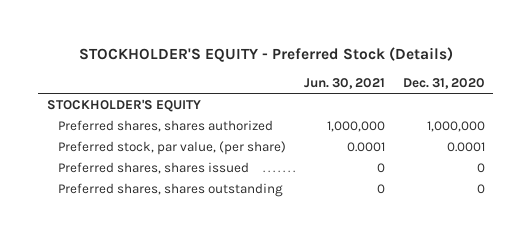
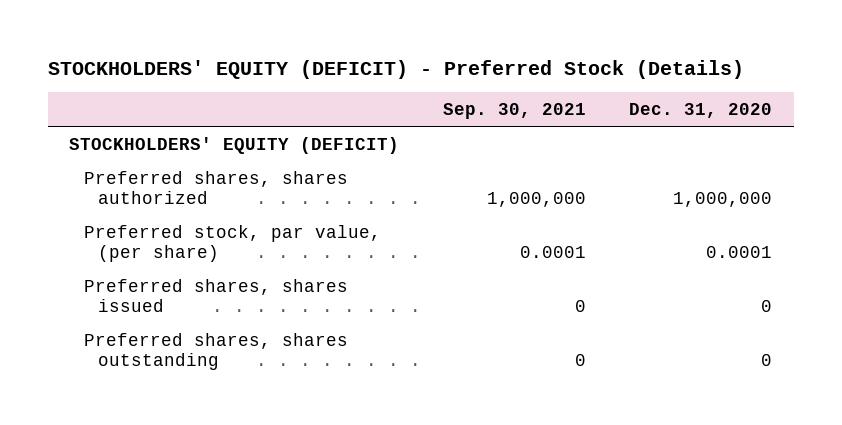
[78,46,453,62] STOCKHOLDER'S EQUITY - Preferred Stock (Details) -> [47,59,744,79] STOCKHOLDERS' EQUITY (DEFICIT) - Preferred Stock (Details)
[304,78,386,90] Jun. 30, 2021 -> none
none -> [442,102,586,119] Sep. 30, 2021
[46,98,201,112] STOCKHOLDER'S EQUITY -> [69,136,400,154] STOCKHOLDERS' EQUITY (DEFICIT)

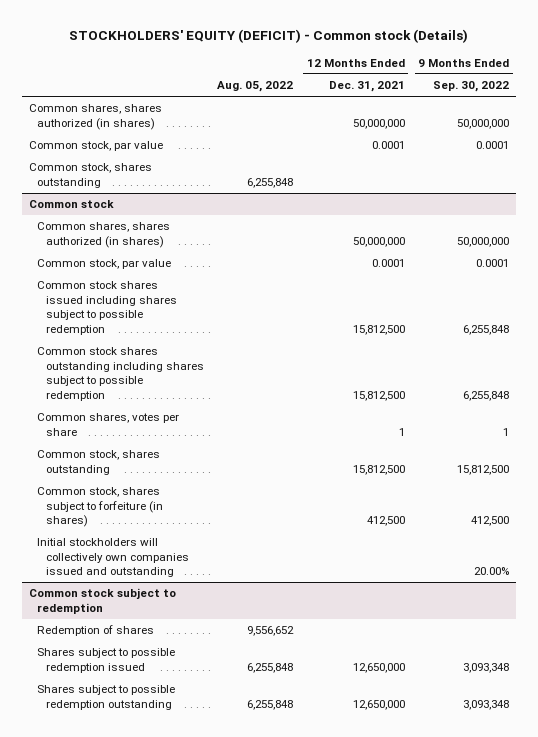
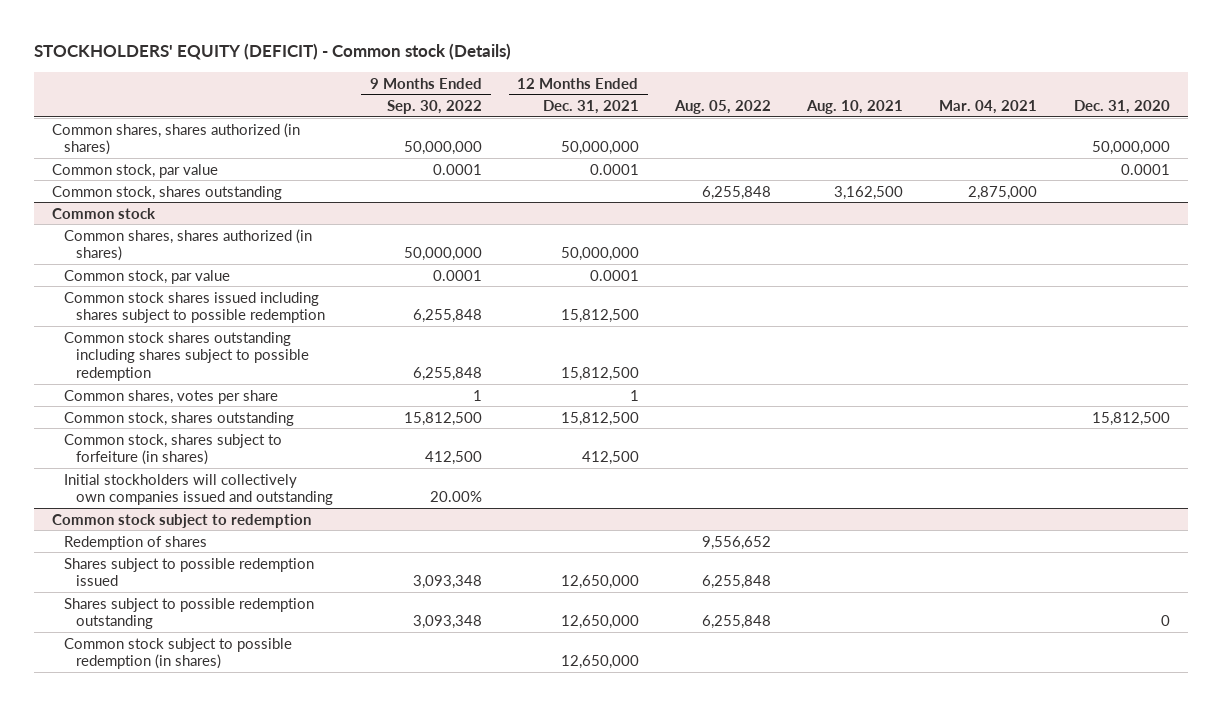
none -> [806,100,904,115] Aug. 10, 2021
none -> [939,100,1038,115] Mar. 04, 2021
none -> [1073,100,1170,115] Dec. 31, 2020
none -> [64,637,293,670] Common stock subject to possible redemption (in shares)

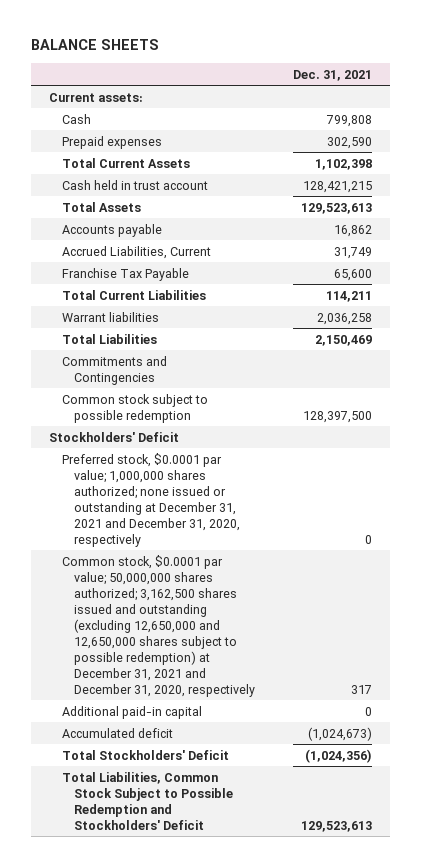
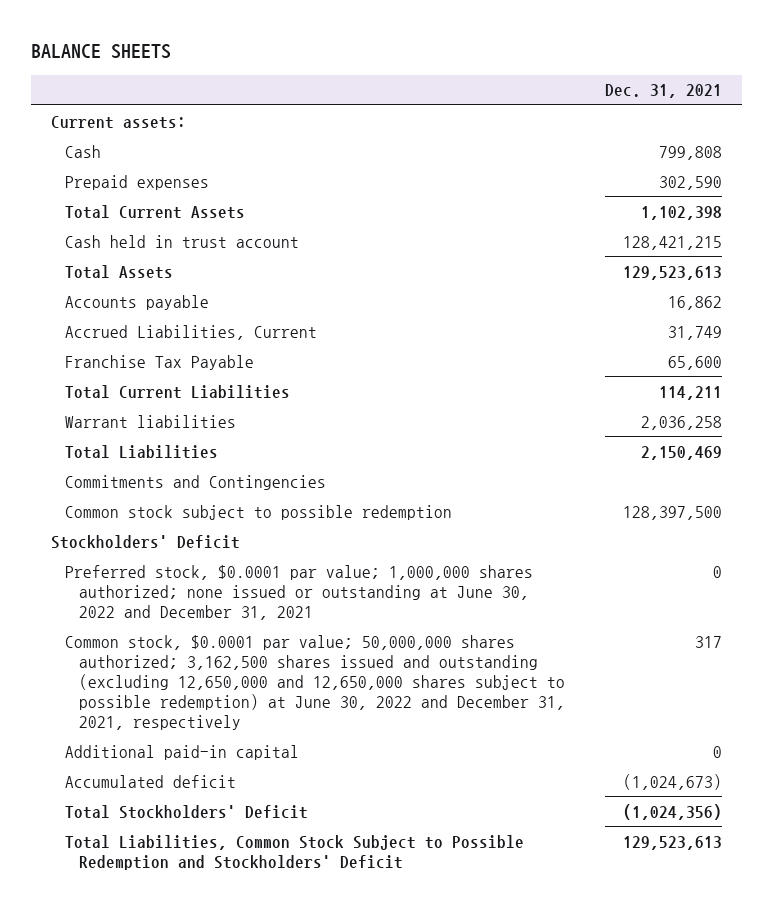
[61,452,241,547] Preferred stock, $0.0001 par value; 1,000,000 shares authorized; none issued or outstanding at December 31, 2021 and December 31, 2020, respectively -> [64,564,533,620] Preferred stock, $0.0001 par value; 1,000,000 shares authorized; none issued or outstanding at June 30, 2022 and December 31, 2021
[61,554,256,697] Common stock, $0.0001 par value; 50,000,000 shares authorized; 3,162,500 shares issued and outstanding (excluding 12,650,000 and 12,650,000 shares subject to possible redemption) at December 31, 2021 and December 31, 2020, respectively -> [64,634,565,730] Common stock, $0.0001 par value; 50,000,000 shares authorized; 3,162,500 shares issued and outstanding (excluding 12,650,000 and 12,650,000 shares subject to possible redemption) at June 30, 2022 and December 31, 2021, respectively

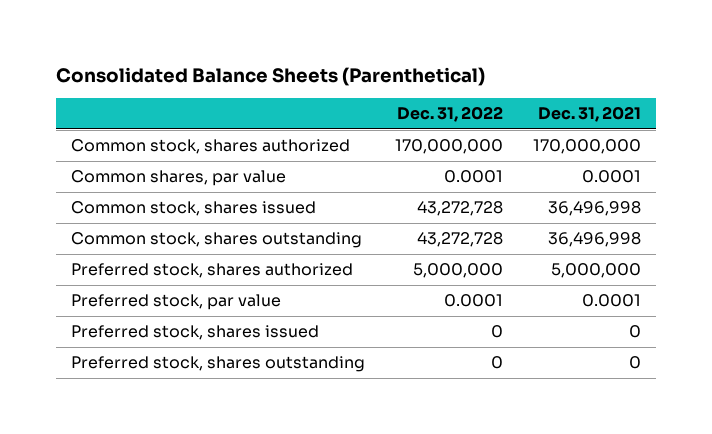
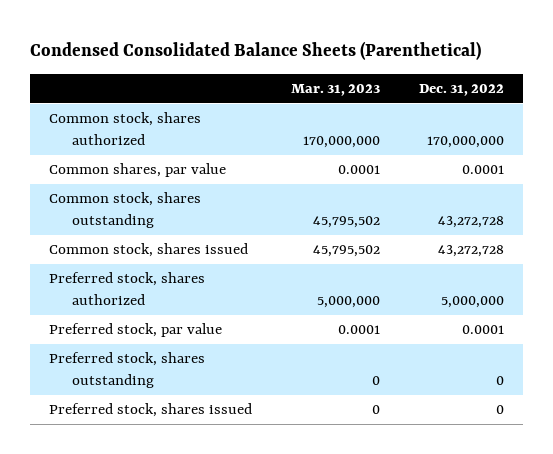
[56,66,486,86] Consolidated Balance Sheets (Parenthetical) -> [29,41,481,61] Condensed Consolidated Balance Sheets (Parenthetical)
[538,106,642,123] Dec. 31, 2021 -> none
none -> [290,83,380,96] Mar. 31, 2023
[71,201,317,217] Common stock, shares issued -> [49,243,249,258] Common stock, shares issued
[71,325,320,341] Preferred stock, shares issued -> [49,403,253,418] Preferred stock, shares issued

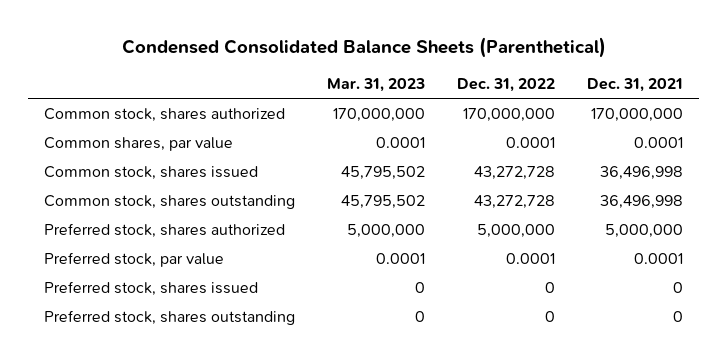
none -> [586,78,683,93] Dec. 31, 2021
[49,192,202,229] Common stock, shares outstanding -> [44,195,296,210] Common stock, shares outstanding
[49,352,206,389] Preferred stock, shares outstanding -> [44,310,296,326] Preferred stock, shares outstanding

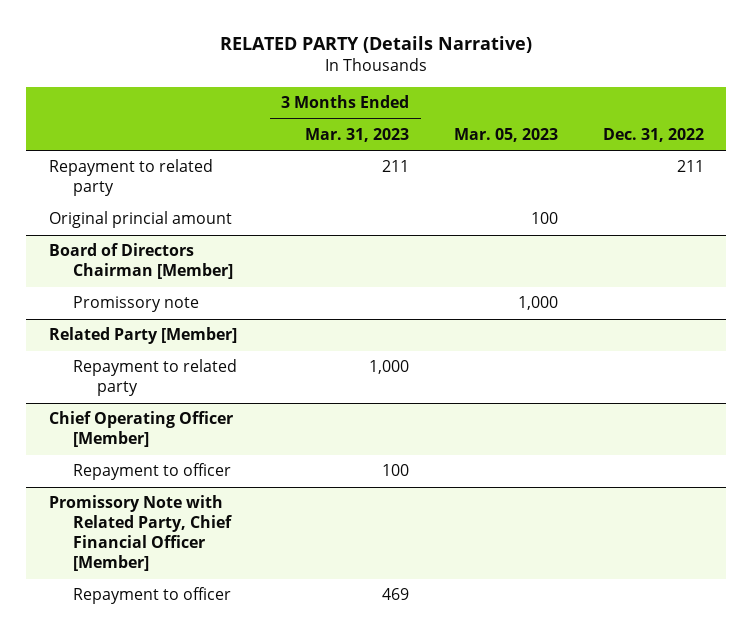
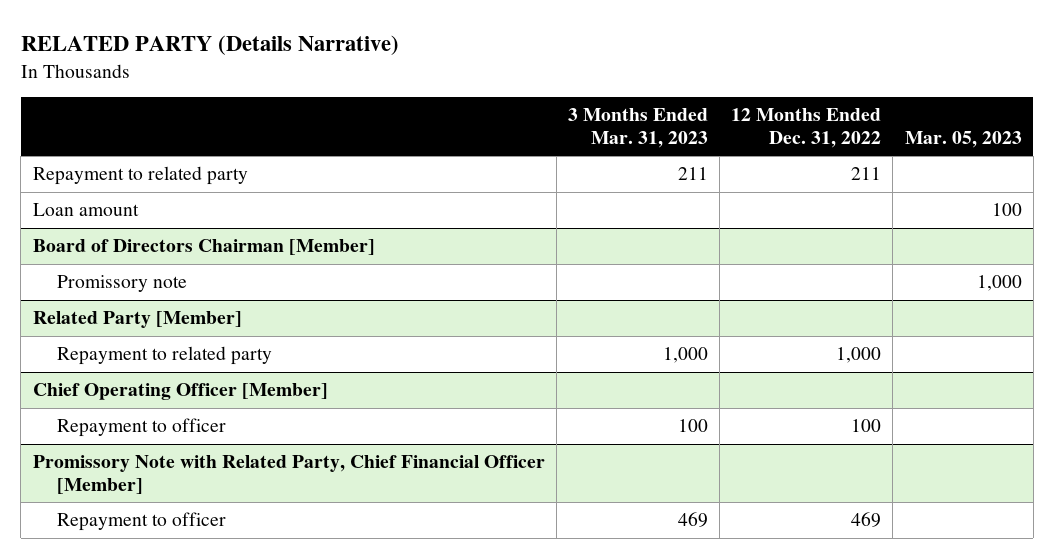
[602,127,704,142] Dec. 31, 2022 -> none
none -> [731,108,882,148] 12 Months Ended Dec. 31, 2022
[48,211,232,229] Original princial amount -> [32,203,139,217] Loan amount

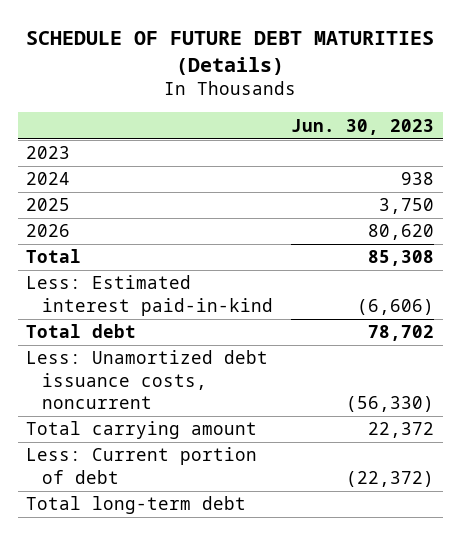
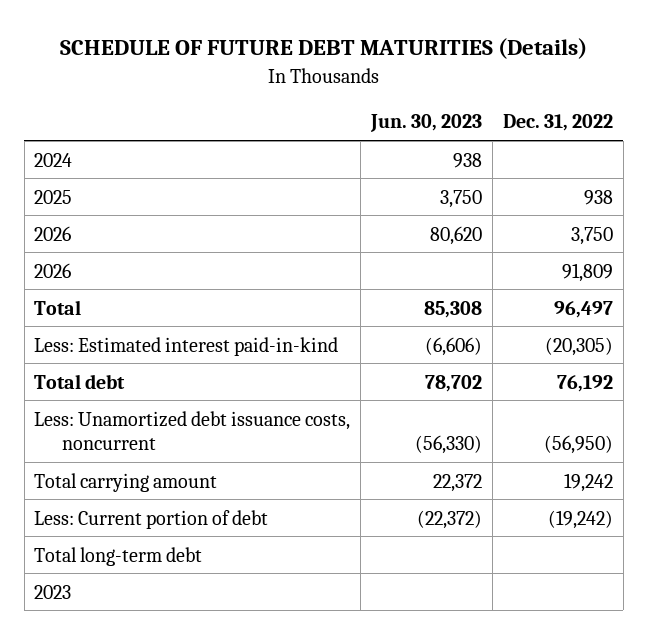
none -> [502,114,613,132] Dec. 31, 2022
none -> [34,262,72,278] 2026
[26,146,71,160] 2023 -> [34,584,72,599] 2023

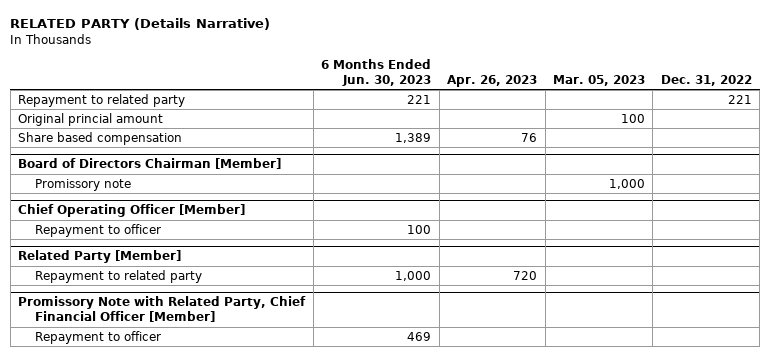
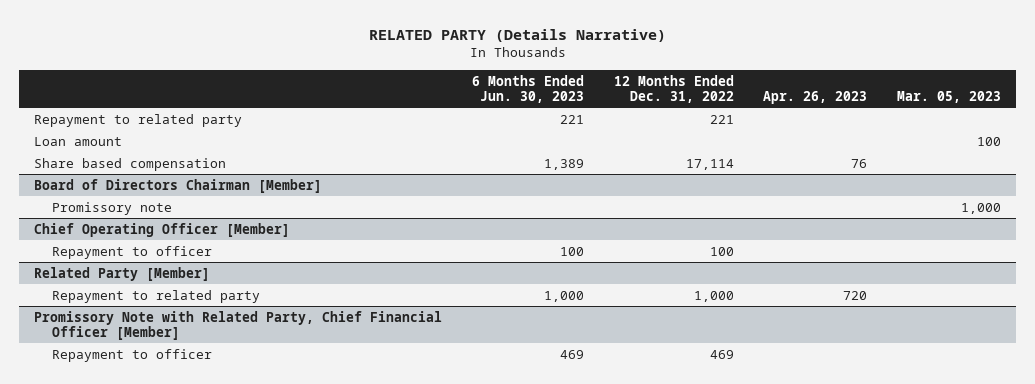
[660,74,752,86] Dec. 31, 2022 -> none
none -> [613,74,734,103] 12 Months Ended Dec. 31, 2022
[18,112,164,126] Original princial amount -> [34,136,123,146] Loan amount

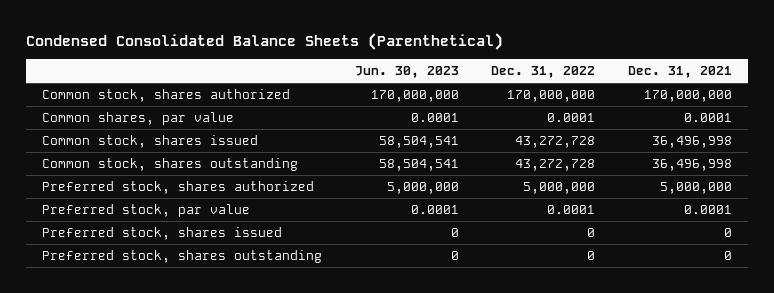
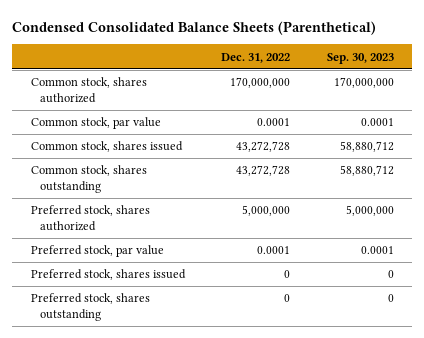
[354,66,459,79] Jun. 30, 2023 -> none
[627,66,732,79] Dec. 31, 2021 -> none
none -> [326,52,394,64] Sep. 30, 2023
[42,111,235,125] Common shares, par value -> [30,117,161,130] Common stock, par value

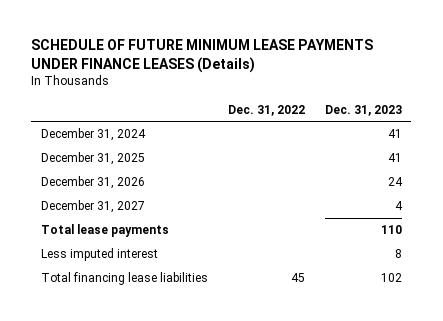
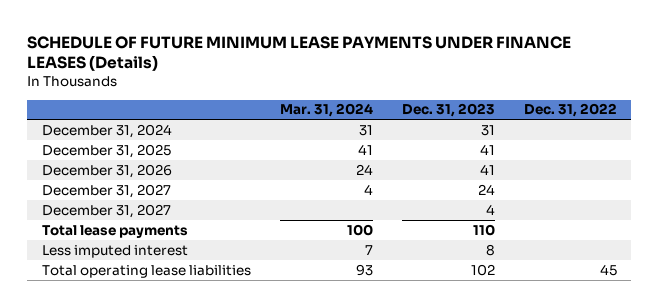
none -> [279,103,373,118] Mar. 31, 2024
[387,129,402,139] 41 -> [480,124,495,136] 31
[387,177,403,187] 24 -> [479,163,495,175] 41
none -> [41,183,171,198] December 31, 2027
[41,272,209,286] Total financing lease liabilities -> [41,264,251,278] Total operating lease liabilities

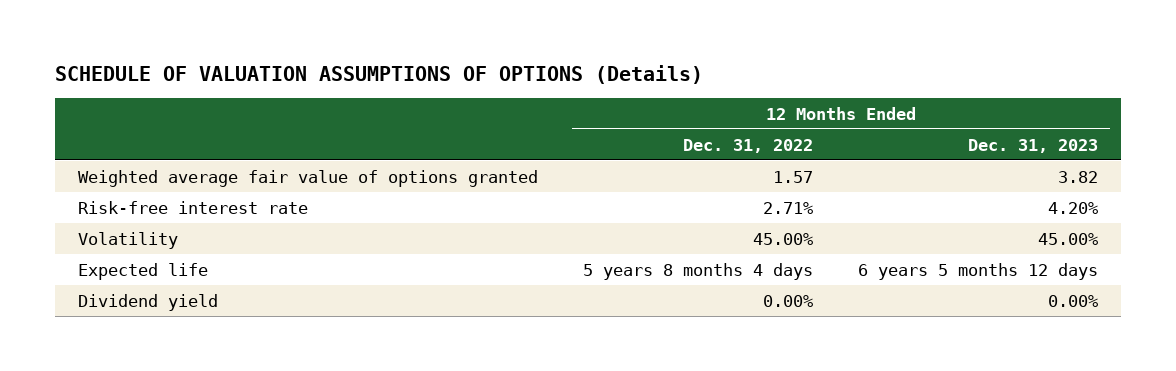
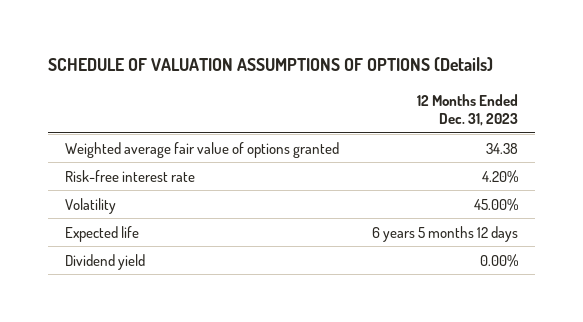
[682,138,813,153] Dec. 31, 2022 -> none
[1058,170,1099,183] 3.82 -> [486,142,519,154] 34.38

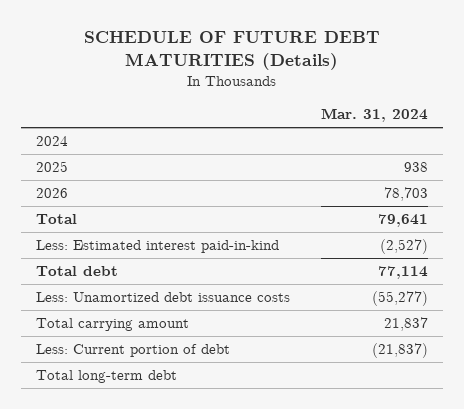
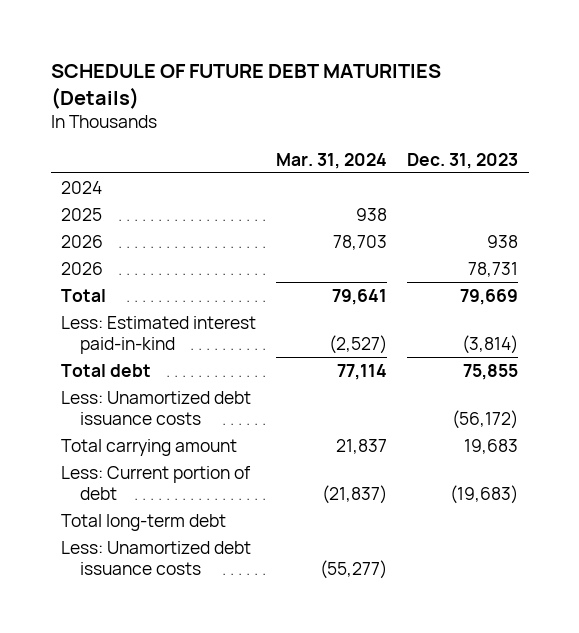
none -> [407,152,519,169] Dec. 31, 2023
none -> [60,261,103,275] 2026
none -> [60,390,251,426] Less: Unamortized debt issuance costs
[36,292,291,303] Less: Unamortized debt issuance costs -> [60,540,251,576] Less: Unamortized debt issuance costs

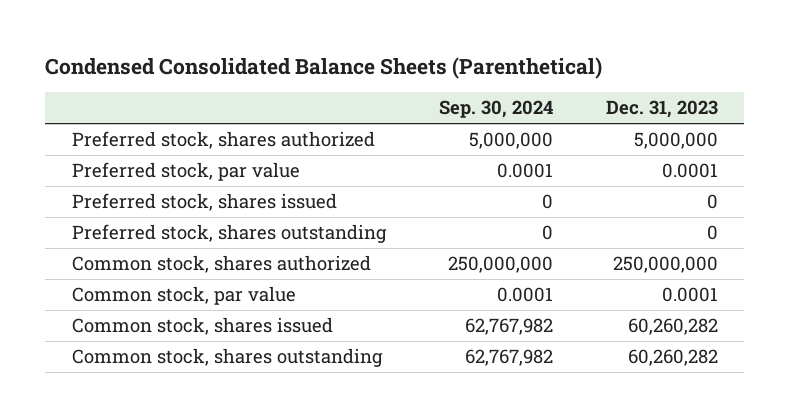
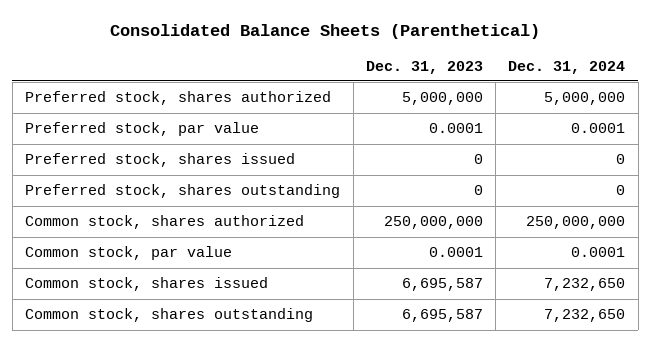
[45,56,603,79] Condensed Consolidated Balance Sheets (Parenthetical) -> [110,23,541,39] Consolidated Balance Sheets (Parenthetical)
[438,100,553,119] Sep. 30, 2024 -> none
none -> [508,60,626,74] Dec. 31, 2024
[627,317,718,335] 60,260,282 -> [401,278,483,292] 6,695,587
[627,348,718,366] 60,260,282 -> [401,309,483,323] 6,695,587

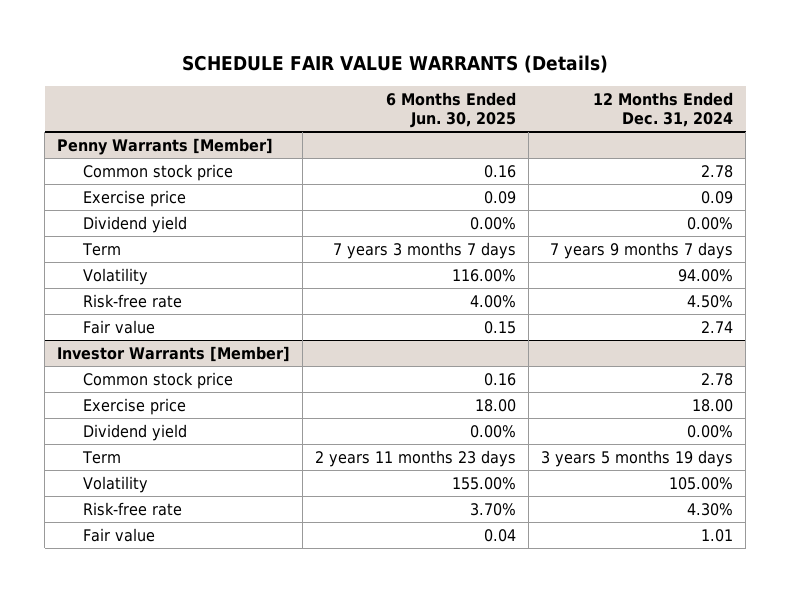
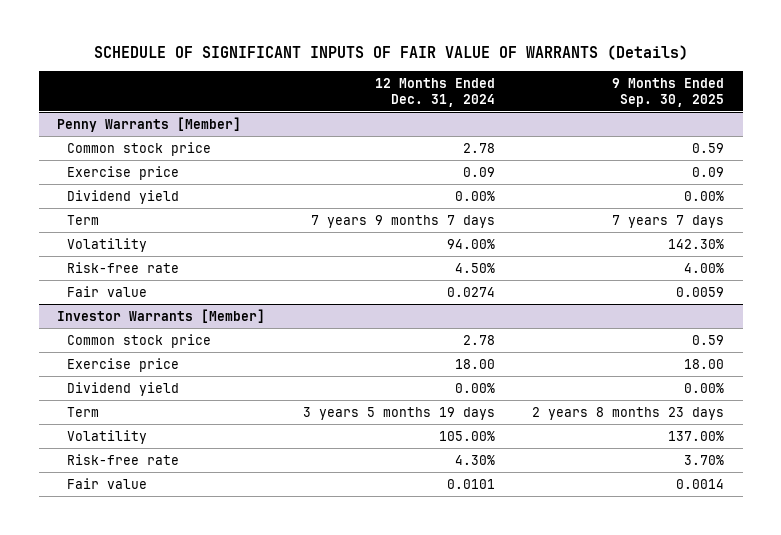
[182,55,609,74] SCHEDULE FAIR VALUE WARRANTS (Details) -> [93,45,688,61] SCHEDULE OF SIGNIFICANT INPUTS OF FAIR VALUE OF WARRANTS (Details)
[386,92,517,128] 6 Months Ended Jun. 30, 2025 -> none
none -> [612,77,725,107] 9 Months Ended Sep. 30, 2025
[701,321,734,334] 2.74 -> [446,286,495,297] 0.0274
[701,529,734,543] 1.01 -> [446,478,495,489] 0.0101

